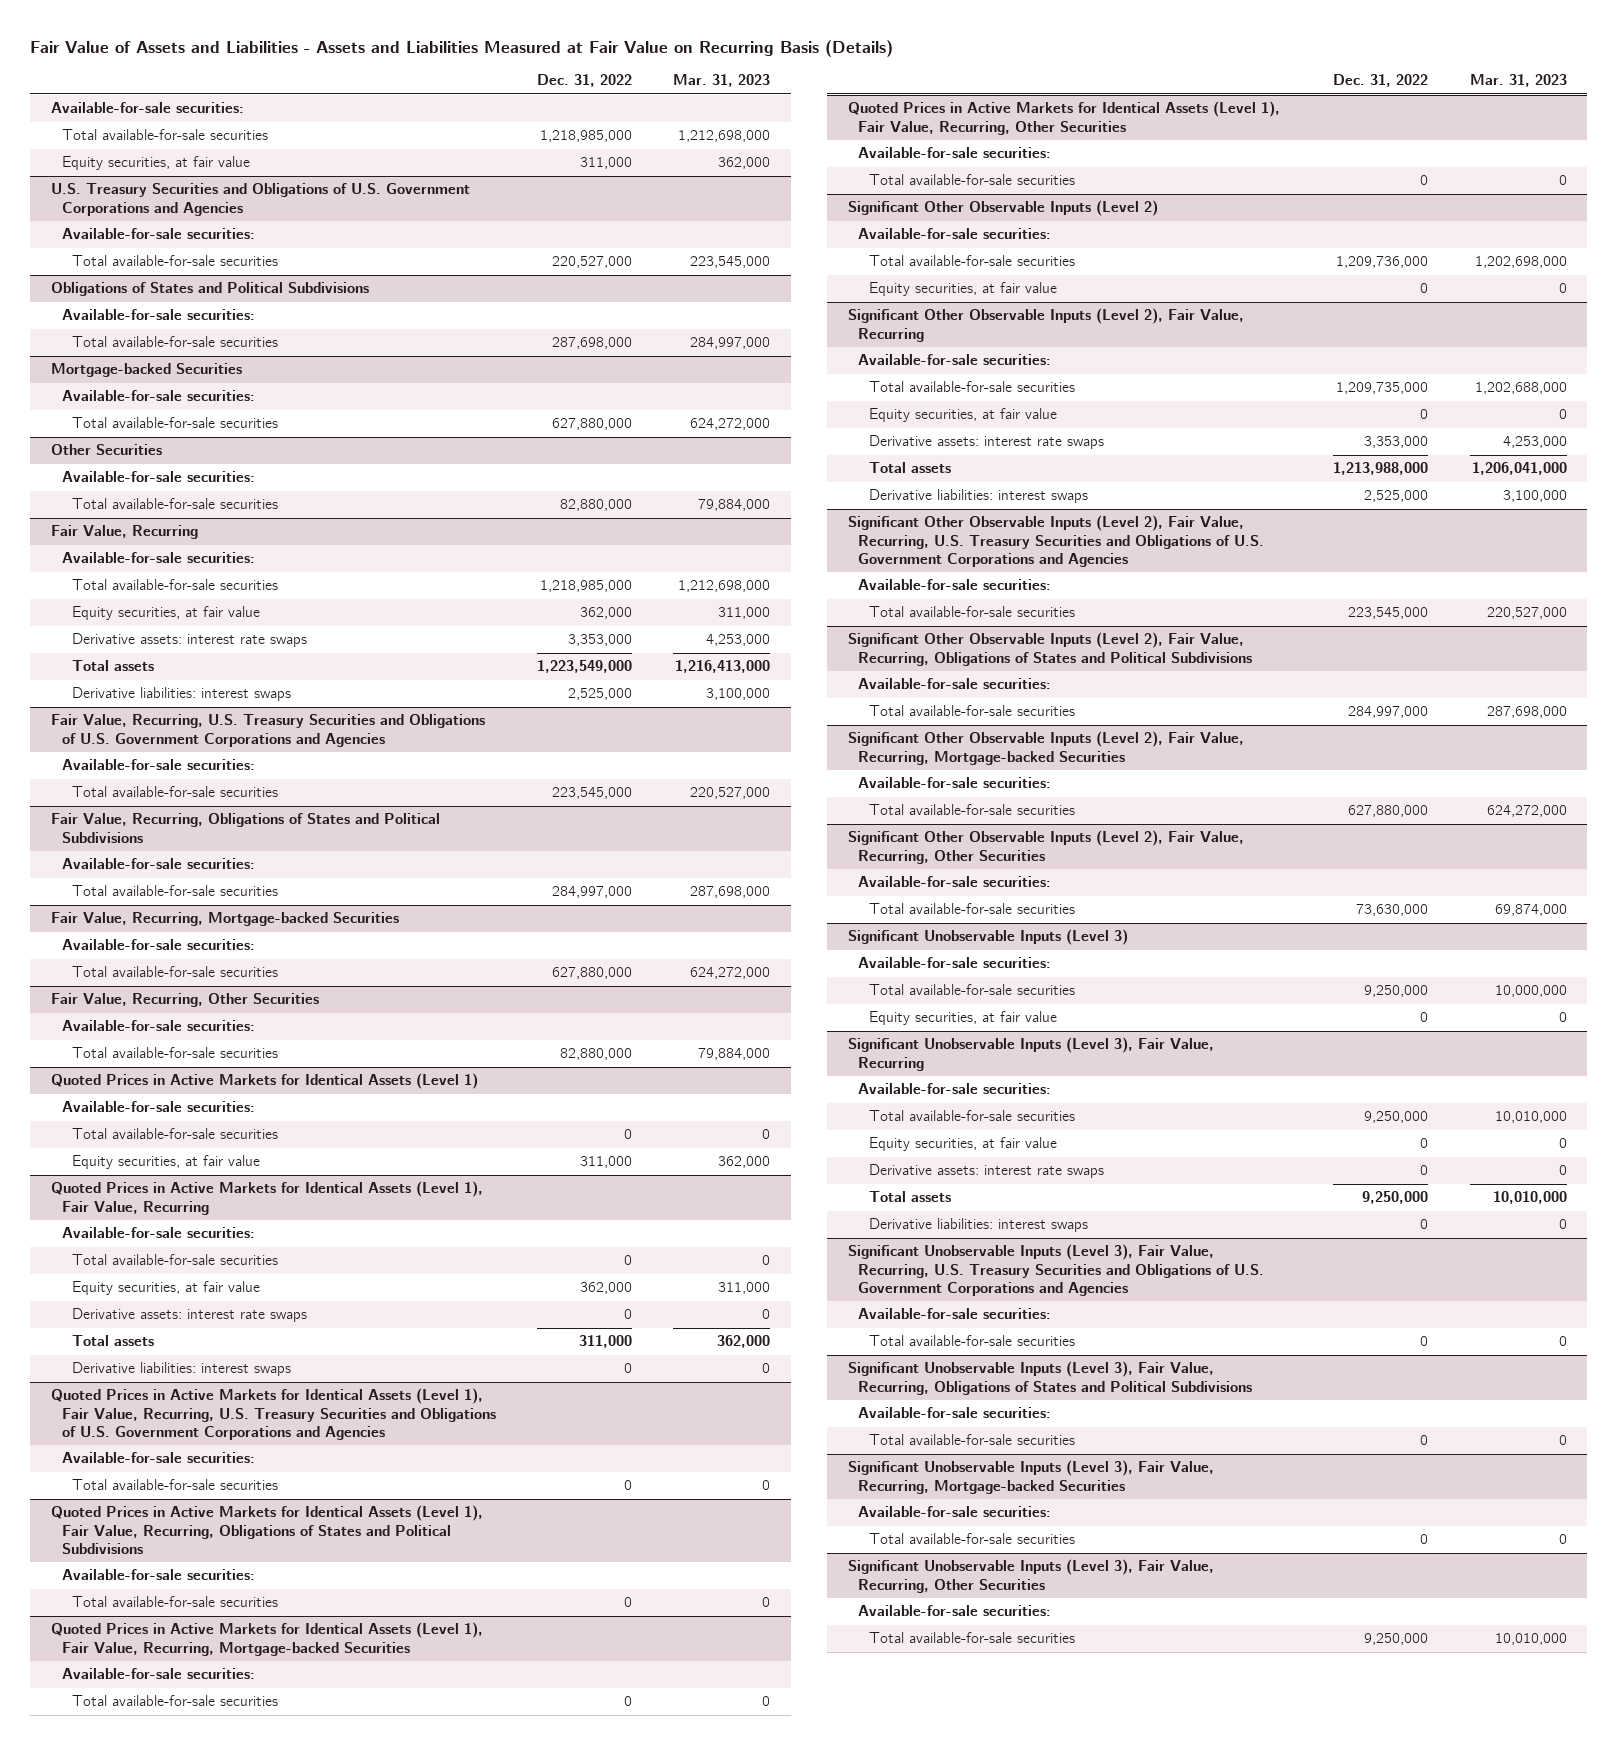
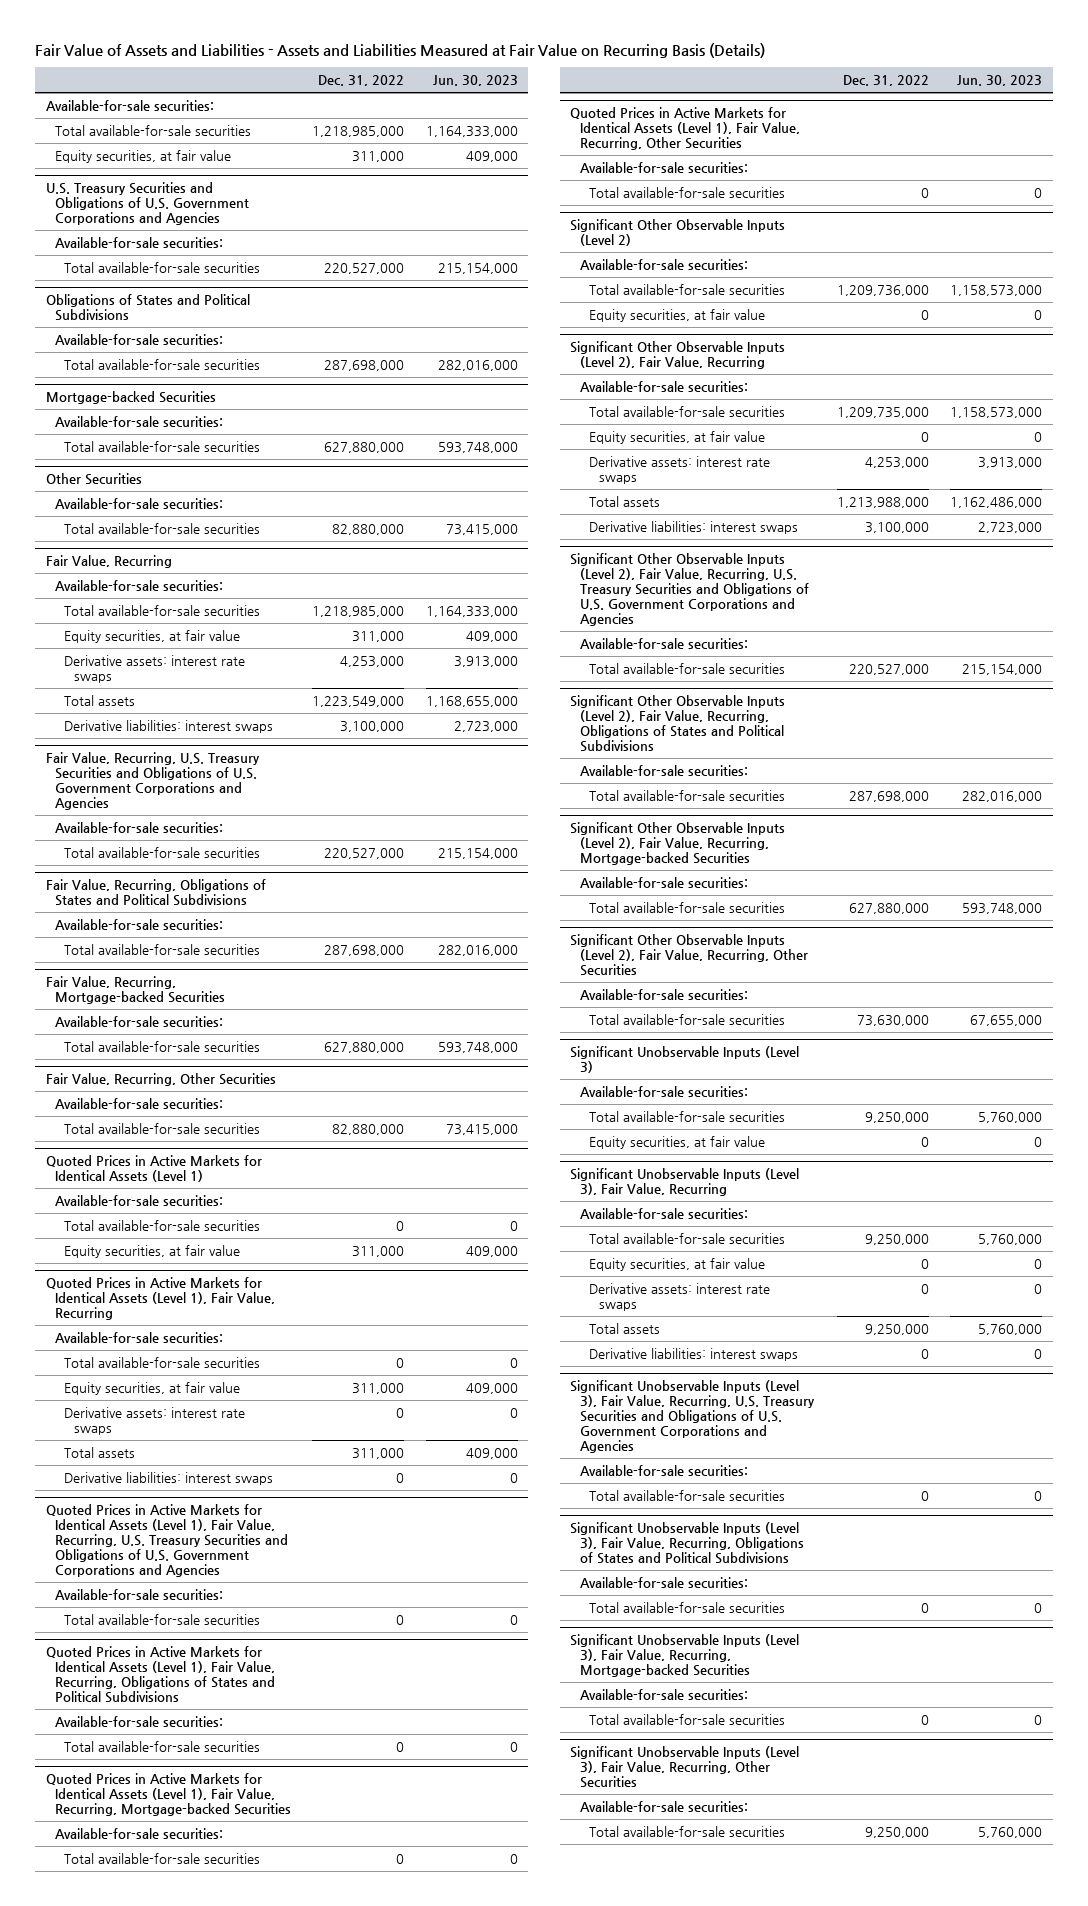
[673,74,771,88] Mar. 31, 2023 -> none
none -> [432,75,518,87] Jun. 30, 2023
[579,607,632,620] 362,000 -> [352,630,405,642] 311,000
[567,634,632,647] 3,353,000 -> [340,655,405,667] 4,253,000
[567,688,632,701] 2,525,000 -> [340,720,405,732] 3,100,000
[551,787,632,800] 223,545,000 -> [324,847,405,859] 220,527,000
[551,886,632,899] 284,997,000 -> [324,944,405,956] 287,698,000
[579,1282,632,1295] 362,000 -> [352,1382,405,1394] 311,000
[1364,436,1429,449] 3,353,000 -> [865,456,930,468] 4,253,000
[1364,490,1429,503] 2,525,000 -> [865,521,930,533] 3,100,000
[1348,607,1429,620] 223,545,000 -> [849,663,930,675] 220,527,000
[1348,706,1429,719] 284,997,000 -> [849,790,930,802] 287,698,000

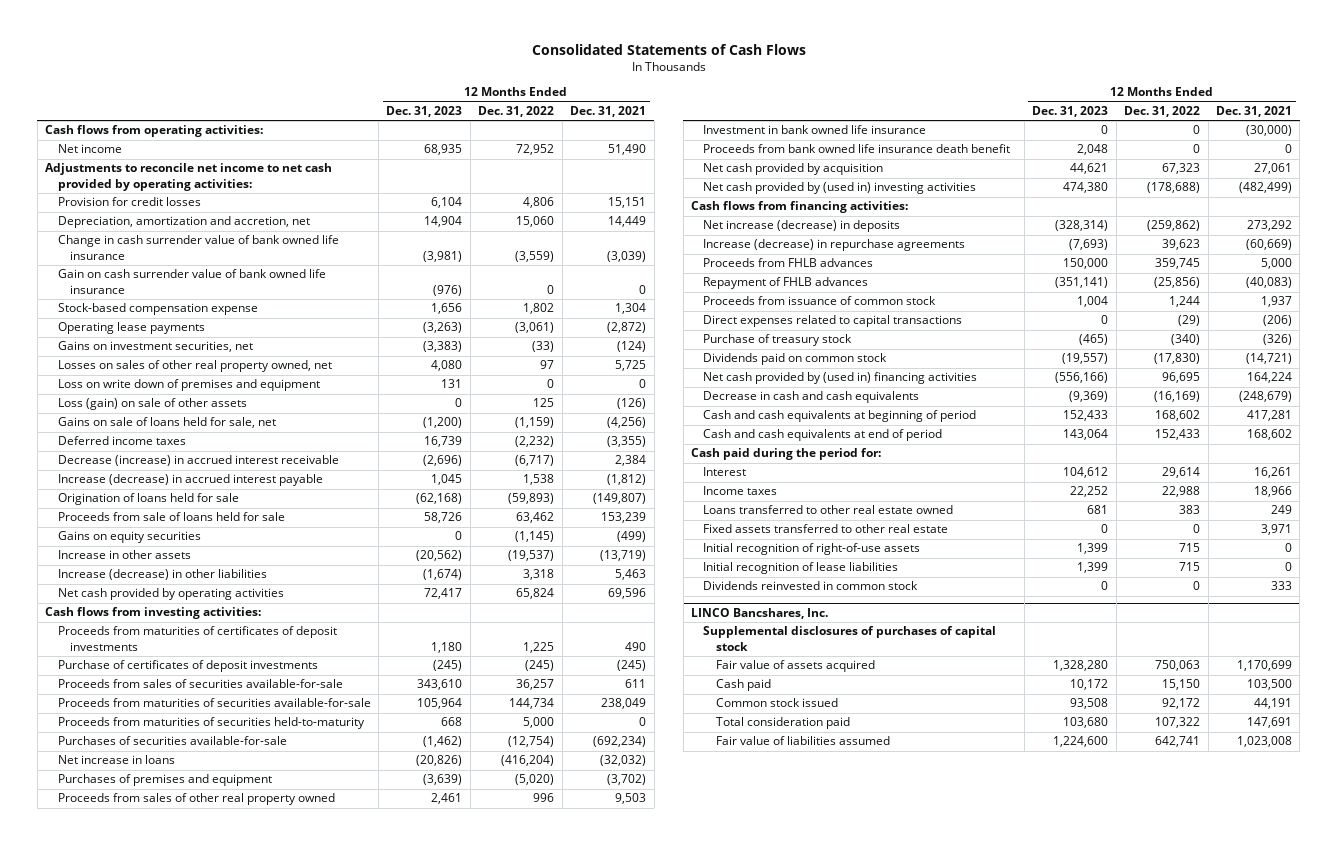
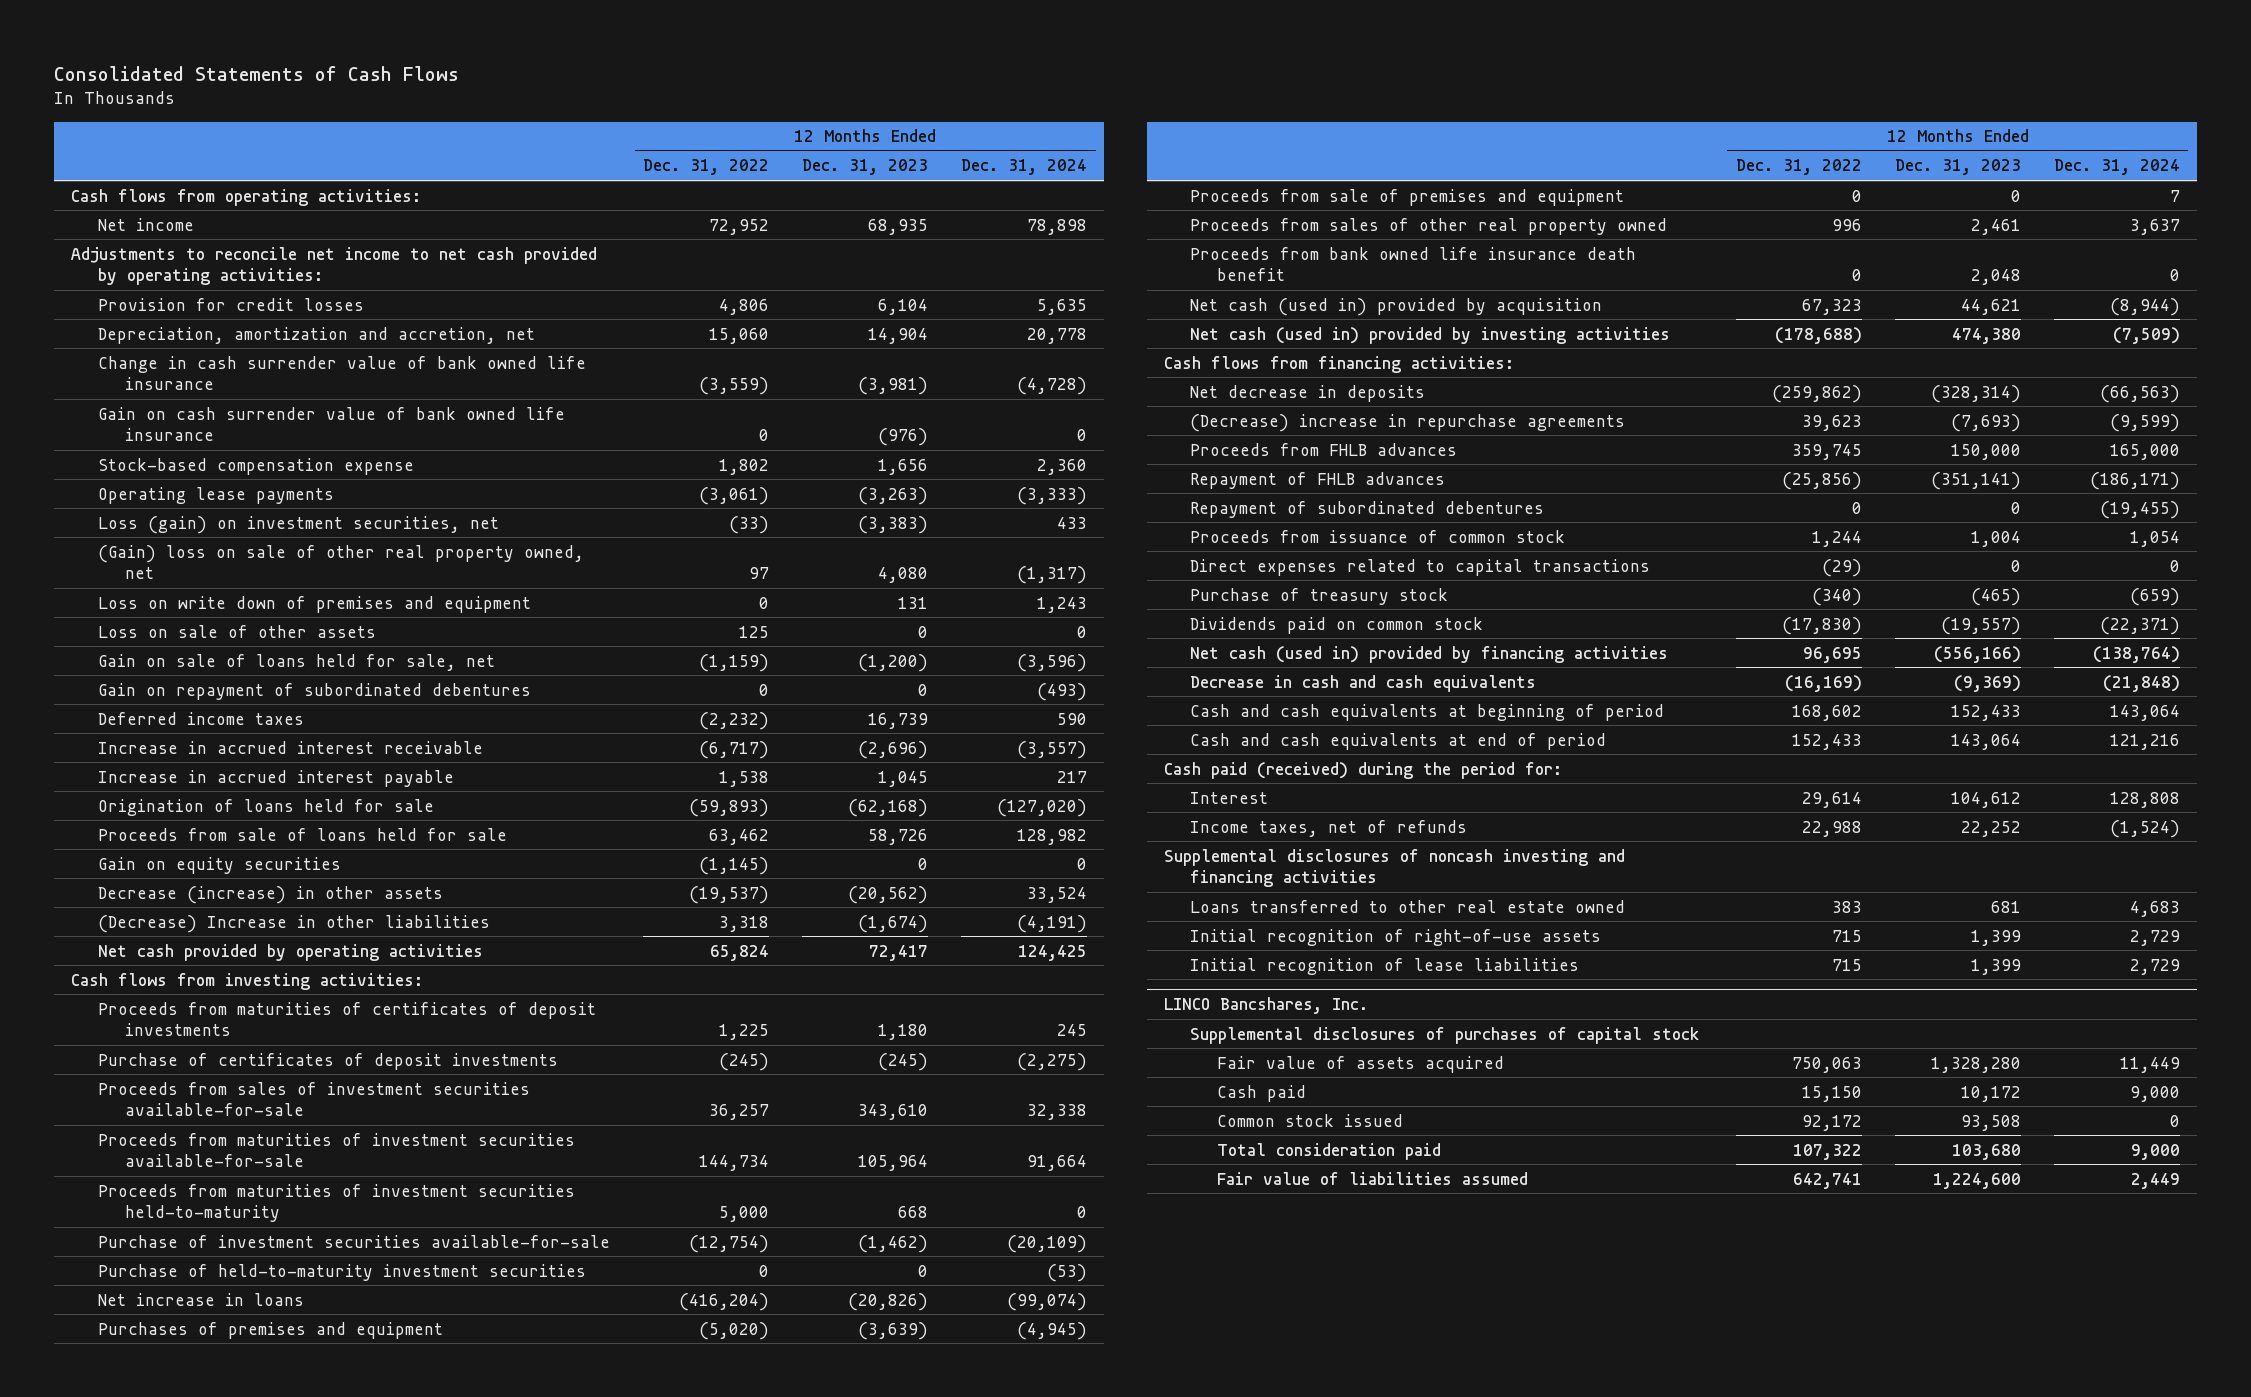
[570,105,647,117] Dec. 31, 2021 -> none
none -> [961,159,1088,176] Dec. 31, 2024
[57,341,253,353] Gains on investment securities, net -> [97,515,499,534] Loss (gain) on investment securities, net
[57,360,332,373] Losses on sales of other real property owned, net -> [97,544,584,579] (Gain) loss on sale of other real property owned, net
[57,398,247,411] Loss (gain) on sale of other assets -> [97,624,376,638] Loss on sale of other assets
[57,417,276,429] Gains on sale of loans held for sale, net -> [97,653,495,671] Gain on sale of loans held for sale, net
none -> [97,682,531,700] Gain on repayment of subordinated debentures
[57,455,339,467] Decrease (increase) in accrued interest receivable -> [97,740,483,754] Increase in accrued interest receivable
[57,474,323,487] Increase (decrease) in accrued interest payable -> [97,769,454,787] Increase in accrued interest payable
[57,531,201,544] Gains on equity securities -> [97,856,341,874] Gain on equity securities
[57,550,191,560] Increase in other assets -> [97,885,443,904] Decrease (increase) in other assets
[57,569,267,581] Increase (decrease) in other liabilities -> [97,914,490,933] (Decrease) Increase in other liabilities
[57,679,343,689] Proceeds from sales of securities available-for-sale -> [97,1081,530,1116] Proceeds from sales of investment securities available-for-sale
[57,698,371,708] Proceeds from maturities of securities available-for-sale -> [97,1132,575,1167] Proceeds from maturities of investment securities available-for-sale
[57,717,365,730] Proceeds from maturities of securities held-to-maturity -> [97,1183,575,1222] Proceeds from maturities of investment securities held-to-maturity
[57,736,287,746] Purchases of securities available-for-sale -> [97,1234,610,1248] Purchase of investment securities available-for-sale
none -> [97,1263,586,1281] Purchase of held-to-maturity investment securities
none -> [1190,188,1625,206] Proceeds from sale of premises and equipment
[703,125,927,135] Investment in bank owned life insurance -> none
[703,163,884,176] Net cash provided by acquisition -> [1190,297,1603,316] Net cash (used in) provided by acquisition
[703,182,977,195] Net cash provided by (used in) investing activities -> [1190,326,1671,344] Net cash (used in) provided by investing activities
[703,220,901,233] Net increase (decrease) in deposits -> [1190,384,1426,402] Net decrease in deposits
[703,239,966,252] Increase (decrease) in repurchase agreements -> [1190,413,1626,432] (Decrease) increase in repurchase agreements
none -> [1190,500,1545,518] Repayment of subordinated debentures
[703,372,978,385] Net cash provided by (used in) financing activities -> [1190,645,1669,663] Net cash (used in) provided by financing activities
[691,448,882,461] Cash paid during the period for: -> [1163,761,1562,779] Cash paid (received) during the period for:
[703,486,778,496] Income taxes -> [1190,819,1468,837] Income taxes, net of refunds
none -> [1163,848,1625,887] Supplemental disclosures of noncash investing and financing activities
[703,524,949,534] Fixed assets transferred to other real estate -> none
[703,581,919,591] Dividends reinvested in common stock -> none

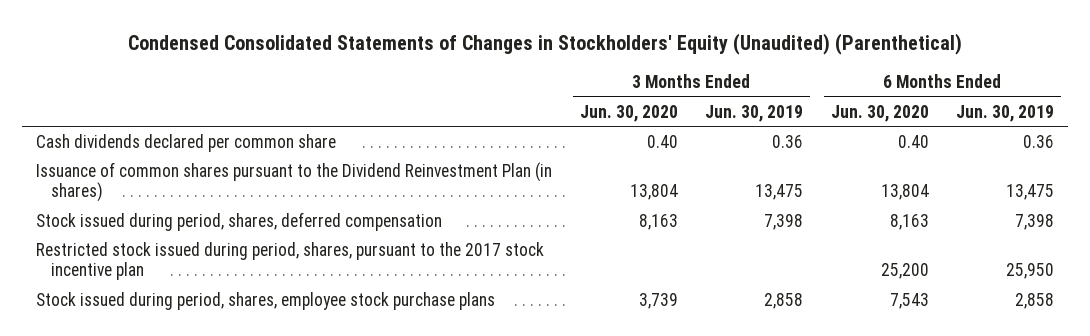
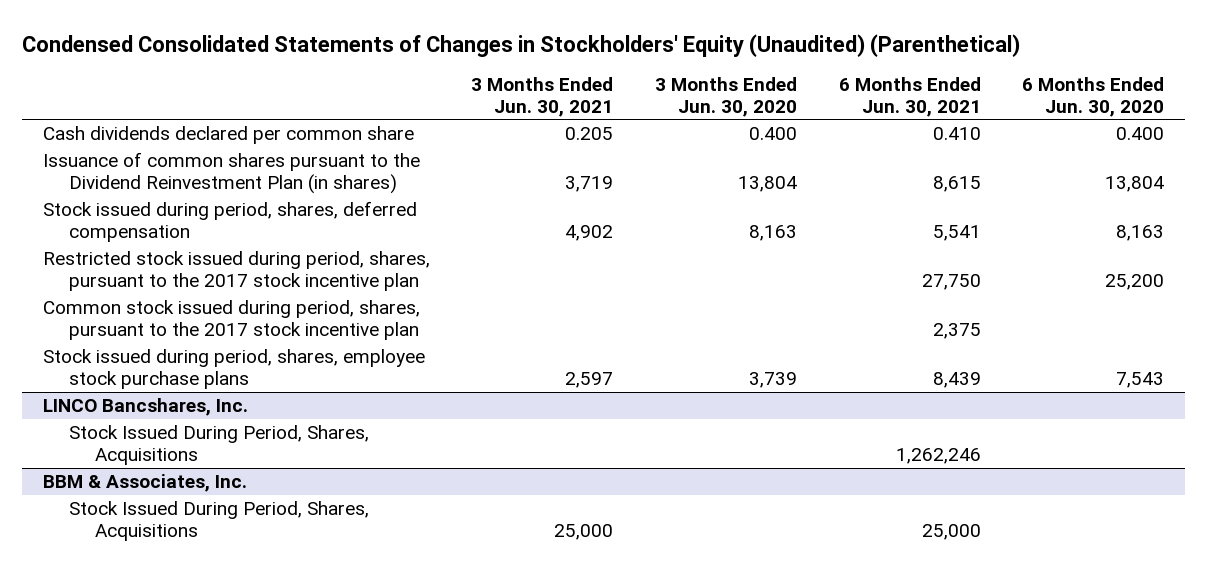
[705,104,804,122] Jun. 30, 2019 -> none
[956,104,1055,122] Jun. 30, 2019 -> none
none -> [471,76,614,117] 3 Months Ended Jun. 30, 2021
none -> [838,76,981,117] 6 Months Ended Jun. 30, 2021
[646,134,678,148] 0.40 -> [749,127,798,141] 0.400
[897,134,929,148] 0.40 -> [1116,127,1165,141] 0.400
none -> [42,300,420,341] Common stock issued during period, shares, pursuant to the 2017 stock incentive plan
none -> [42,398,248,417] LINCO Bancshares, Inc.
none -> [68,425,369,466] Stock Issued During Period, Shares, Acquisitions
none -> [42,474,247,493] BBM & Associates, Inc.
none -> [68,501,369,542] Stock Issued During Period, Shares, Acquisitions

